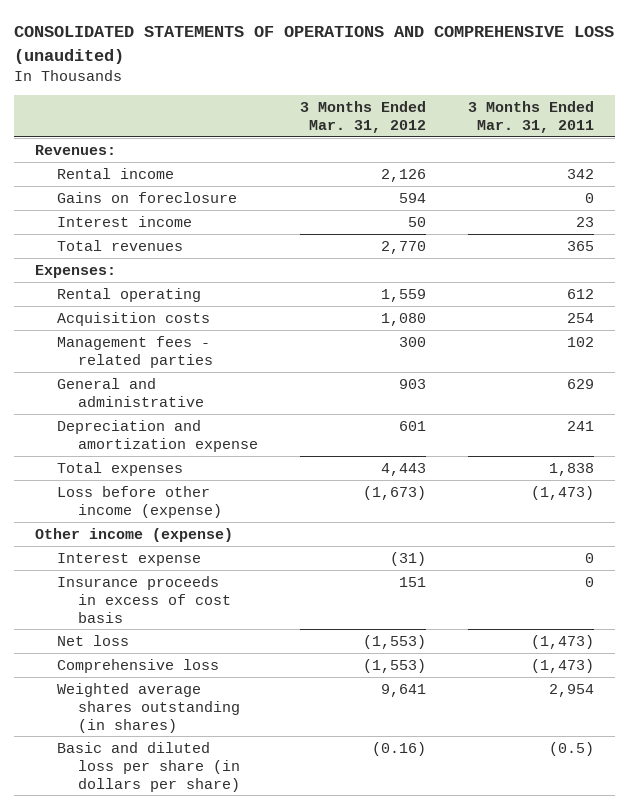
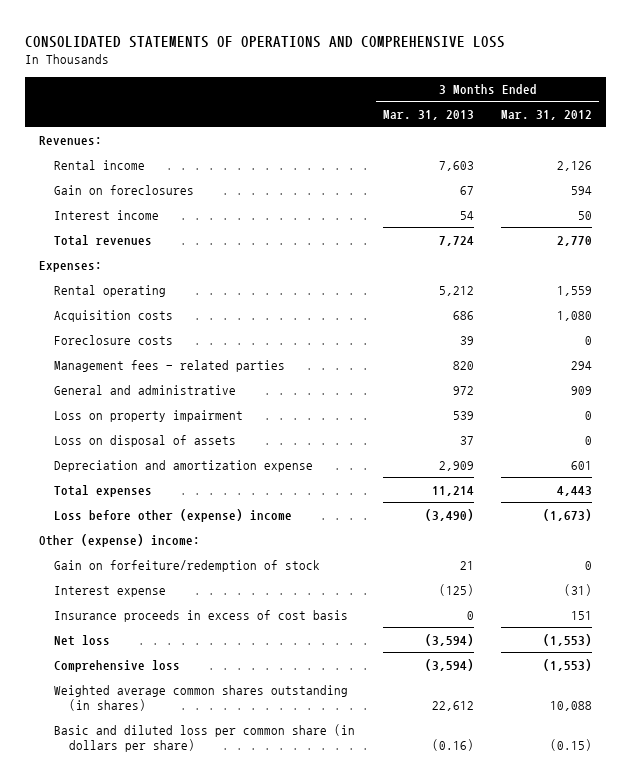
[14,26,615,64] CONSOLIDATED STATEMENTS OF OPERATIONS AND COMPREHENSIVE LOSS (unaudited) -> [25,35,506,48] CONSOLIDATED STATEMENTS OF OPERATIONS AND COMPREHENSIVE LOSS
[467,101,594,133] 3 Months Ended Mar. 31, 2011 -> none
none -> [382,109,474,120] Mar. 31, 2013
[56,191,237,203] Gains on foreclosure -> [53,184,194,195] Gain on foreclosures
none -> [53,334,173,345] Foreclosure costs
[398,336,426,347] 300 -> [571,360,593,370] 294
[398,378,426,389] 903 -> [571,385,593,395] 909
none -> [53,409,243,422] Loss on property impairment
none -> [53,434,236,447] Loss on disposal of assets
[56,485,223,518] Loss before other income (expense) -> [53,508,292,522] Loss before other (expense) income
[35,527,234,542] Other income (expense) -> [39,533,201,547] Other (expense) income:
none -> [53,559,320,572] Gain on forfeiture/redemption of stock
[56,682,241,733] Weighted average shares outstanding (in shares) -> [53,684,348,712] Weighted average common shares outstanding (in shares)
[380,683,426,697] 9,641 -> [550,701,593,712] 10,088
[56,741,241,792] Basic and diluted loss per share (in dollars per share) -> [53,723,355,753] Basic and diluted loss per common share (in dollars per share)
[371,741,426,756] (0.16) -> [550,739,593,752] (0.15)

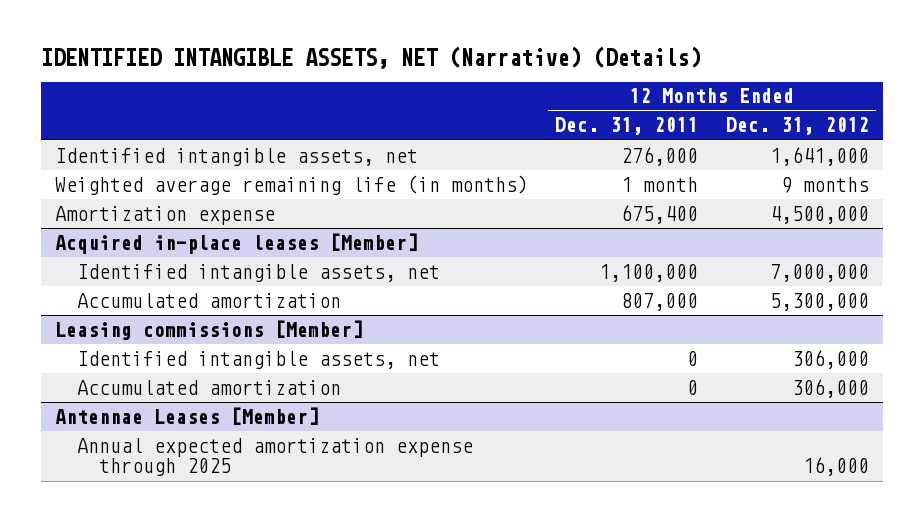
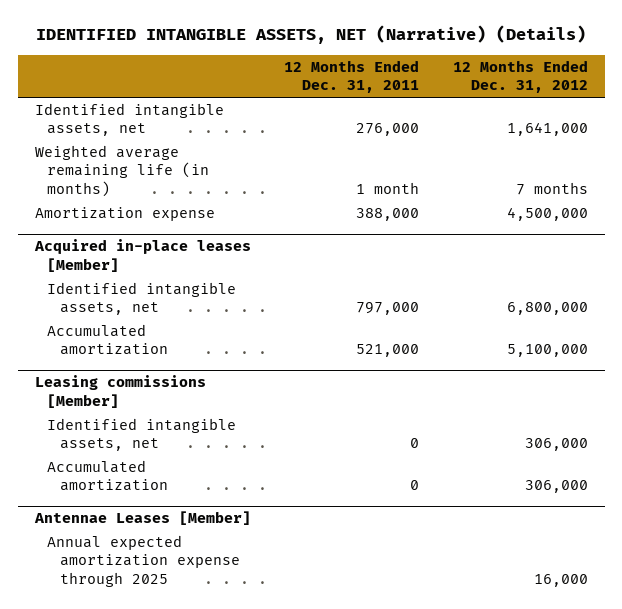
[780,176,869,193] 9 months -> [515,181,588,195] 7 months
[621,204,699,224] 675,400 -> [356,208,420,222] 388,000
[599,263,699,282] 1,100,000 -> [356,302,420,316] 797,000
[769,263,869,282] 7,000,000 -> [506,302,588,316] 6,800,000
[621,292,699,311] 807,000 -> [356,344,420,358] 521,000
[769,292,869,311] 5,300,000 -> [506,344,588,358] 5,100,000

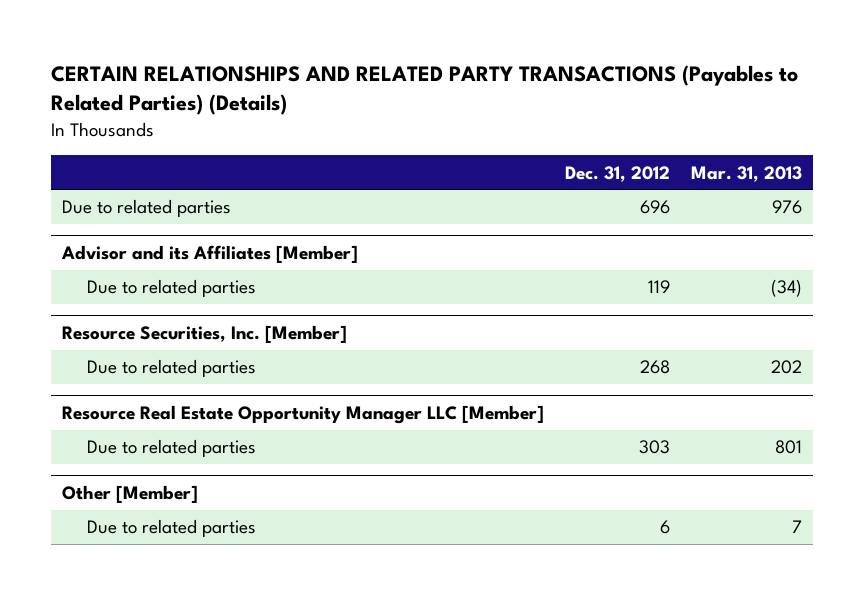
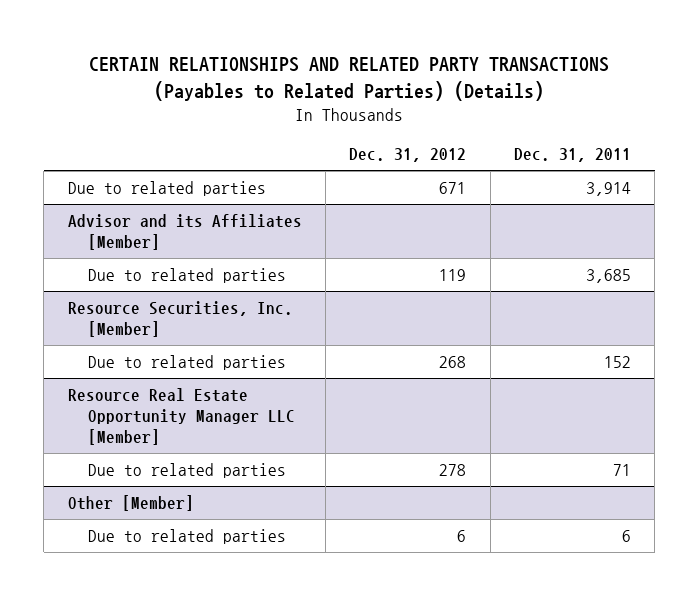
[691,165,803,182] Mar. 31, 2013 -> none
none -> [513,148,631,163] Dec. 31, 2011
[639,200,670,215] 696 -> [439,181,467,194] 671
[638,440,670,455] 303 -> [439,463,467,476] 278

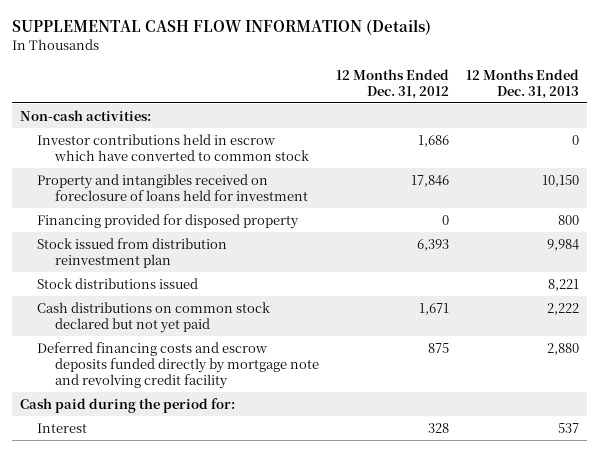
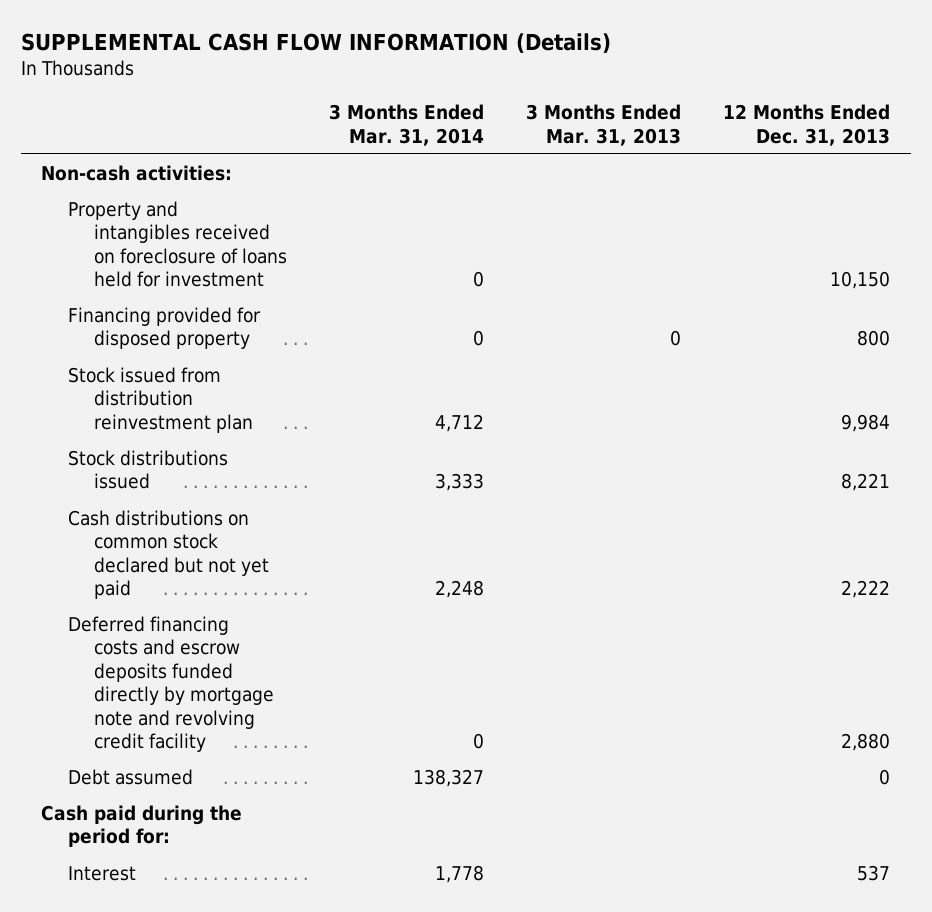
[335,68,449,99] 12 Months Ended Dec. 31, 2012 -> none
none -> [329,104,485,146] 3 Months Ended Mar. 31, 2014
none -> [526,104,682,146] 3 Months Ended Mar. 31, 2013
[37,133,309,161] Investor contributions held in escrow which have converted to common stock -> none
none -> [67,768,193,785] Debt assumed

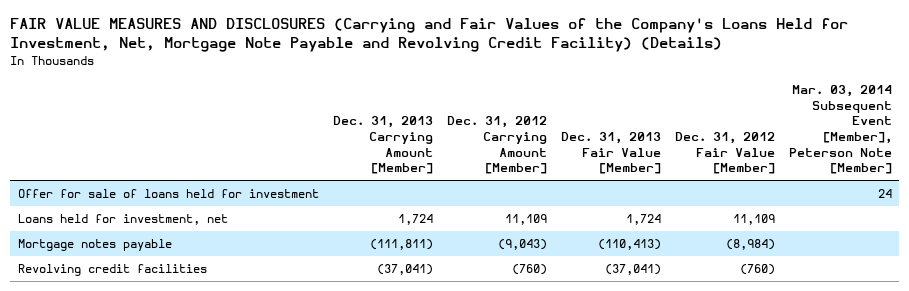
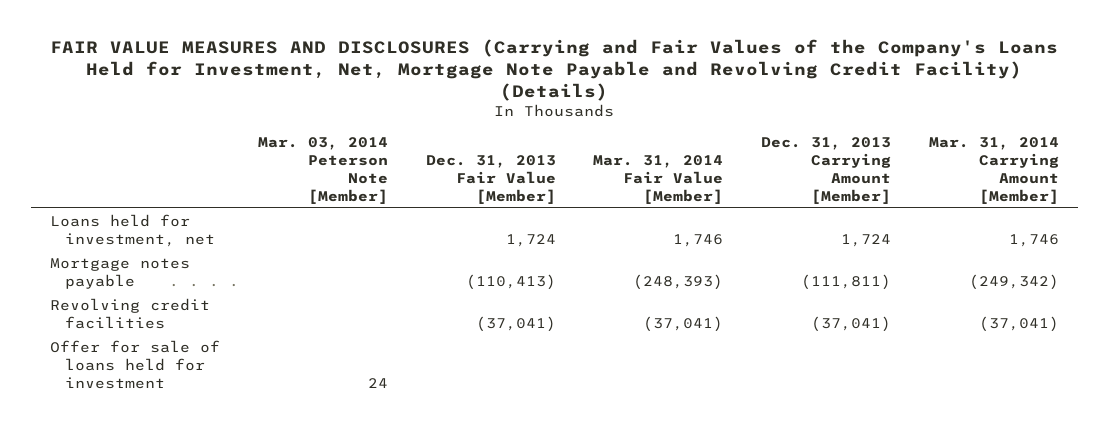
[446,116,547,175] Dec. 31, 2012 Carrying Amount [Member] -> none
[674,131,775,175] Dec. 31, 2012 Fair Value [Member] -> none
[788,84,892,175] Mar. 03, 2014 Subsequent Event [Member], Peterson Note [Member] -> none
none -> [257,136,388,205] Mar. 03, 2014 Peterson Note [Member]
none -> [593,154,724,205] Mar. 31, 2014 Fair Value [Member]
none -> [929,136,1060,205] Mar. 31, 2014 Carrying Amount [Member]
[17,189,319,199] Offer for sale of loans held for investment -> [49,339,220,389] Offer for sale of loans held for investment

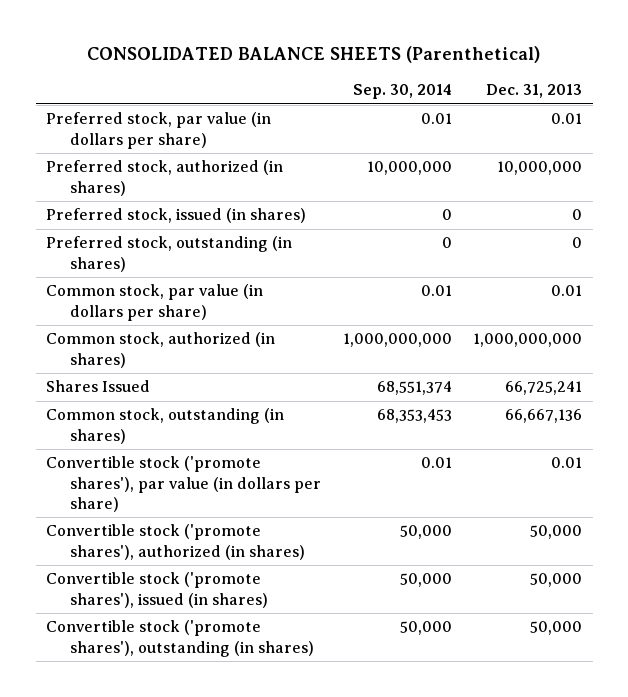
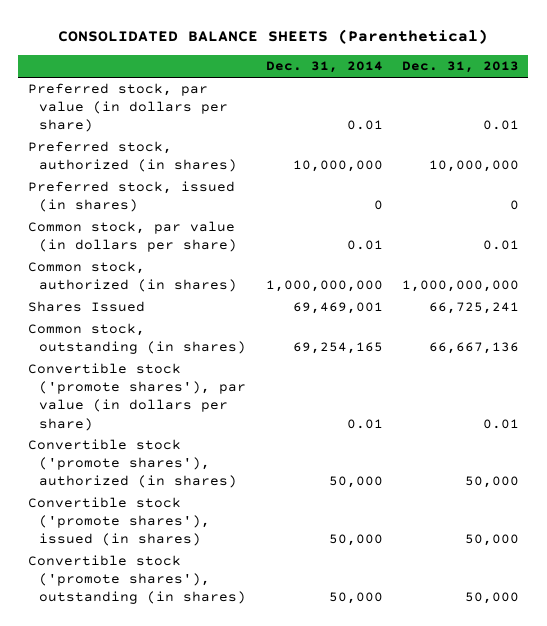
[352,84,452,100] Sep. 30, 2014 -> none
none -> [265,61,383,74] Dec. 31, 2014
[46,236,293,272] Preferred stock, outstanding (in shares) -> none

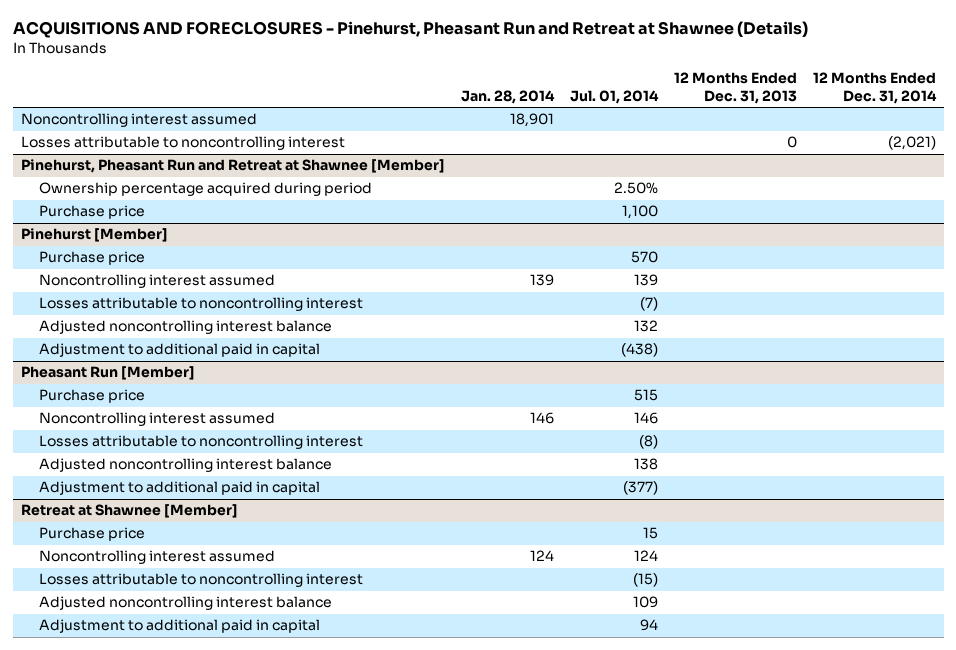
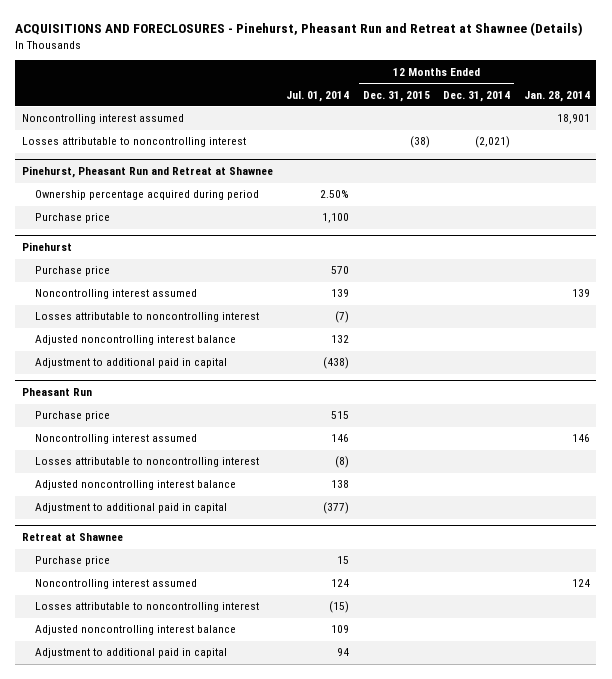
[673,72,797,104] 12 Months Ended Dec. 31, 2013 -> none
none -> [362,90,430,102] Dec. 31, 2015
[20,159,445,174] Pinehurst, Pheasant Run and Retreat at Shawnee [Member] -> [21,166,273,179] Pinehurst, Pheasant Run and Retreat at Shawnee
[20,228,168,243] Pinehurst [Member] -> [21,242,72,252] Pinehurst
[20,366,195,381] Pheasant Run [Member] -> [21,388,92,397] Pheasant Run
[20,504,238,519] Retreat at Shawnee [Member] -> [21,533,123,542] Retreat at Shawnee

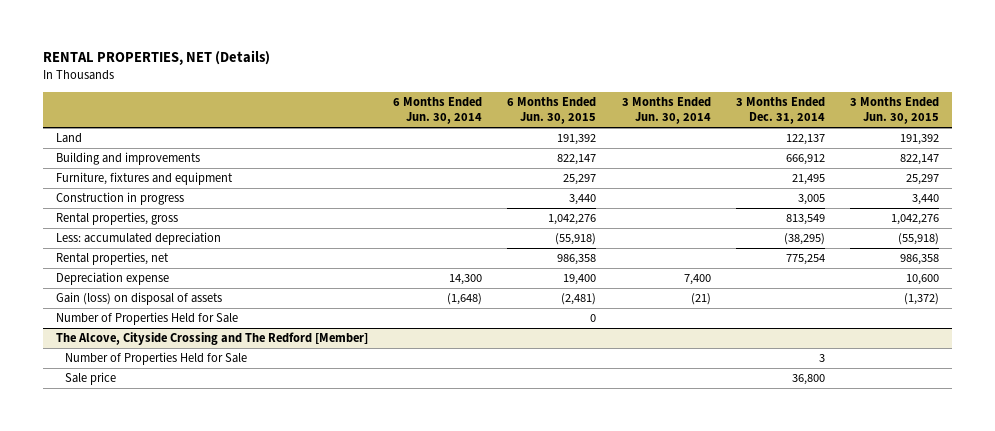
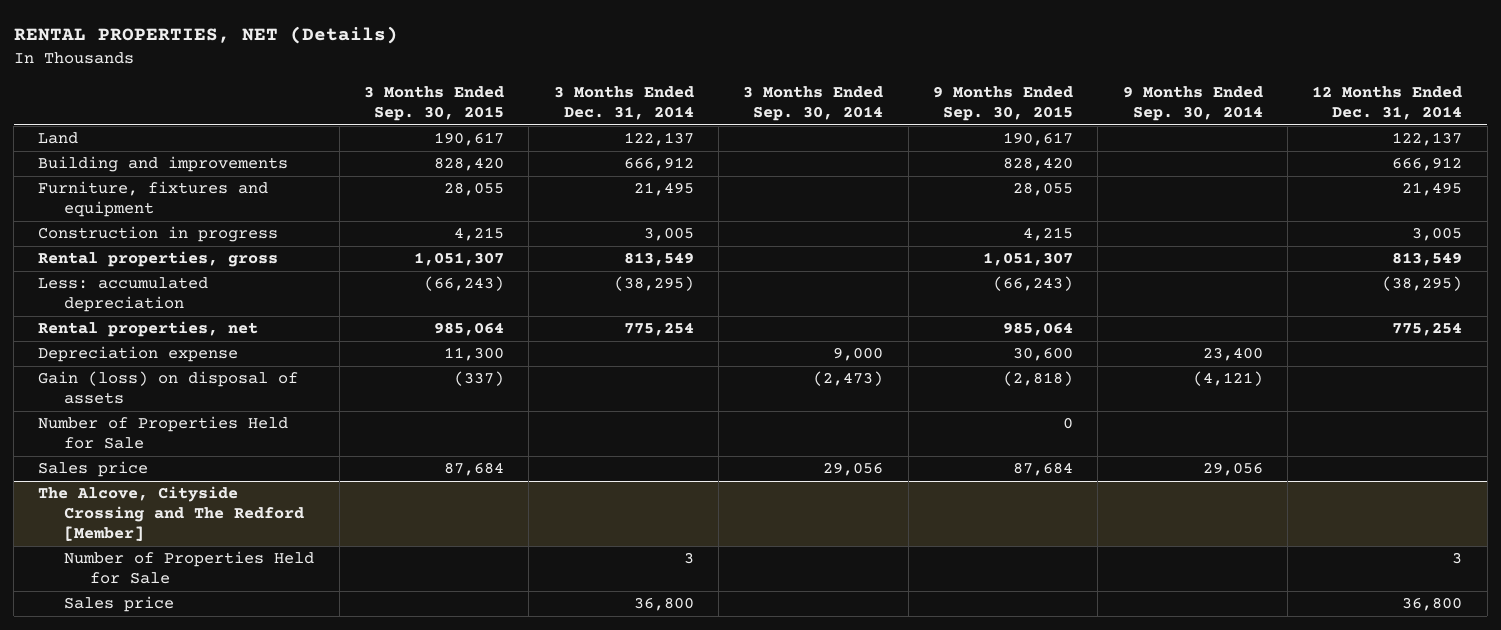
[393,96,483,125] 6 Months Ended Jun. 30, 2014 -> none
[507,96,597,125] 6 Months Ended Jun. 30, 2015 -> none
[621,96,711,125] 3 Months Ended Jun. 30, 2014 -> none
[850,96,940,125] 3 Months Ended Jun. 30, 2015 -> none
none -> [363,85,504,121] 3 Months Ended Sep. 30, 2015
none -> [743,85,884,121] 3 Months Ended Sep. 30, 2014
none -> [933,85,1074,121] 9 Months Ended Sep. 30, 2015
none -> [1122,85,1263,121] 9 Months Ended Sep. 30, 2014
none -> [1312,85,1463,120] 12 Months Ended Dec. 31, 2014
none -> [38,461,149,478] Sales price
[65,372,117,386] Sale price -> [64,596,175,613] Sales price

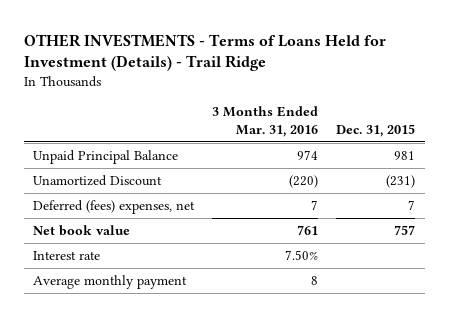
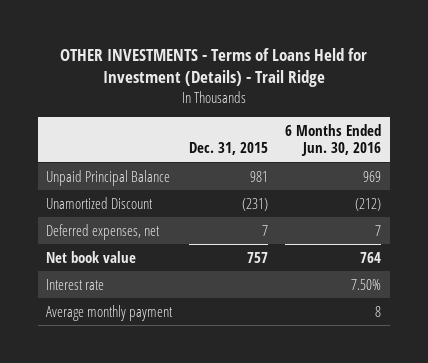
[212,106,319,137] 3 Months Ended Mar. 31, 2016 -> none
none -> [285,124,382,157] 6 Months Ended Jun. 30, 2016
[33,200,196,215] Deferred (fees) expenses, net -> [46,223,161,240] Deferred expenses, net

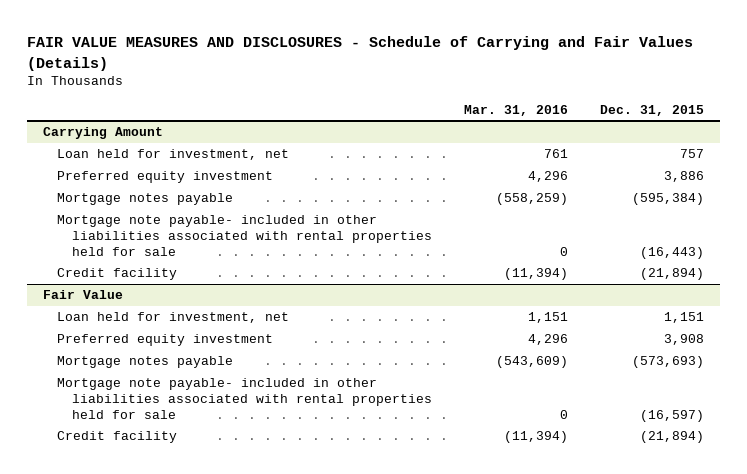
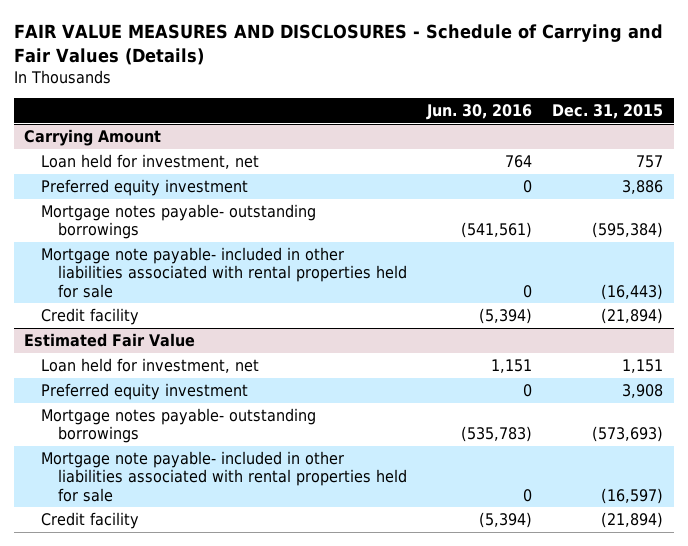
[464,104,569,116] Mar. 31, 2016 -> none
none -> [426,104,533,121] Jun. 30, 2016
[57,193,234,206] Mortgage notes payable -> [41,204,317,240] Mortgage notes payable- outstanding borrowings
[43,290,124,300] Fair Value -> [24,333,196,348] Estimated Fair Value
[57,356,234,369] Mortgage notes payable -> [41,408,317,444] Mortgage notes payable- outstanding borrowings

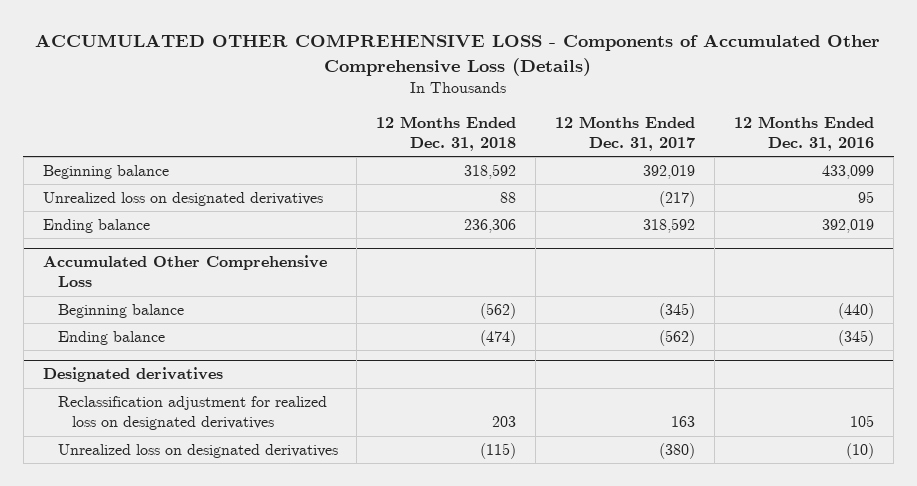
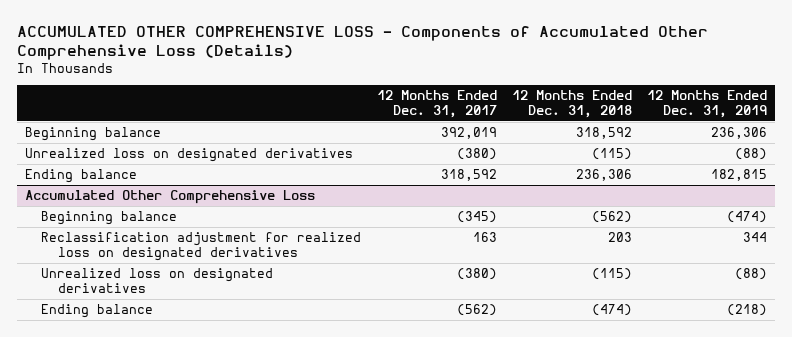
[734,115,875,151] 12 Months Ended Dec. 31, 2016 -> none
none -> [647,90,768,118] 12 Months Ended Dec. 31, 2019
[500,192,517,204] 88 -> [591,148,632,161] (115)
[659,191,696,208] (217) -> [456,148,497,161] (380)
[42,367,223,383] Designated derivatives -> none
[57,331,165,346] Ending balance -> [41,304,154,319] Ending balance

